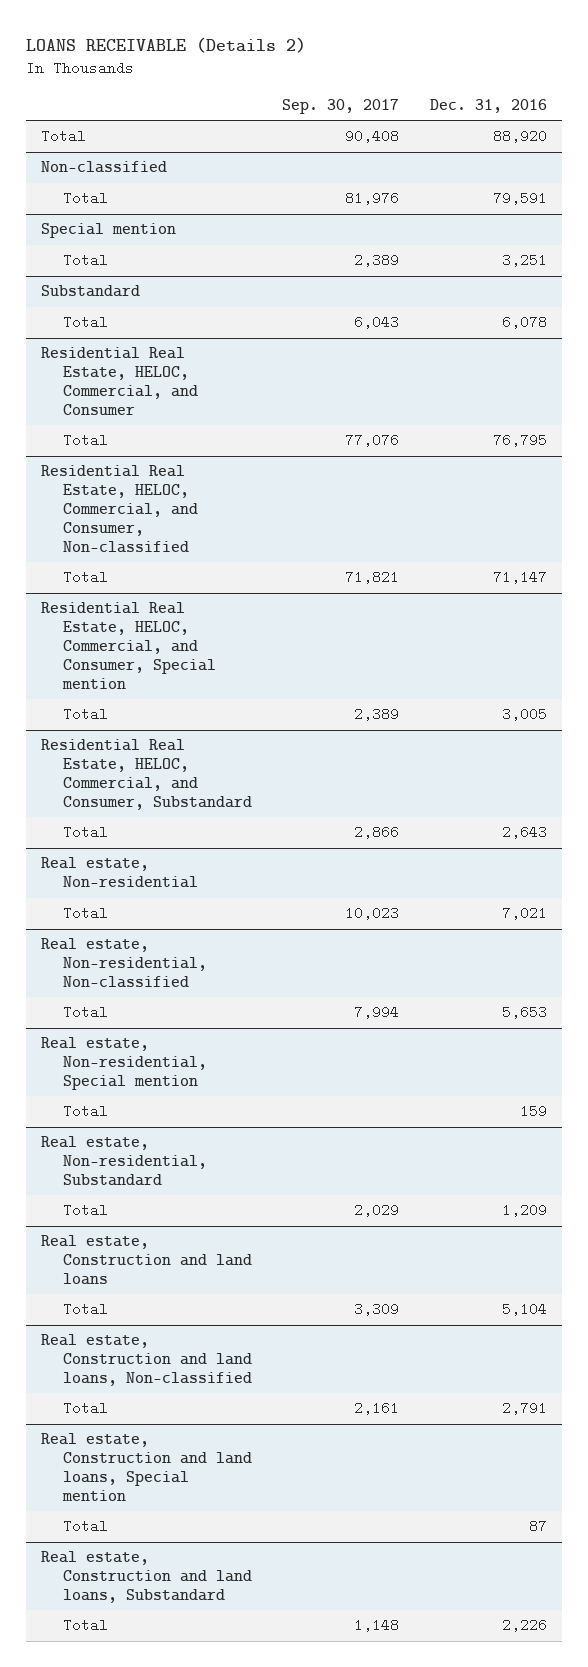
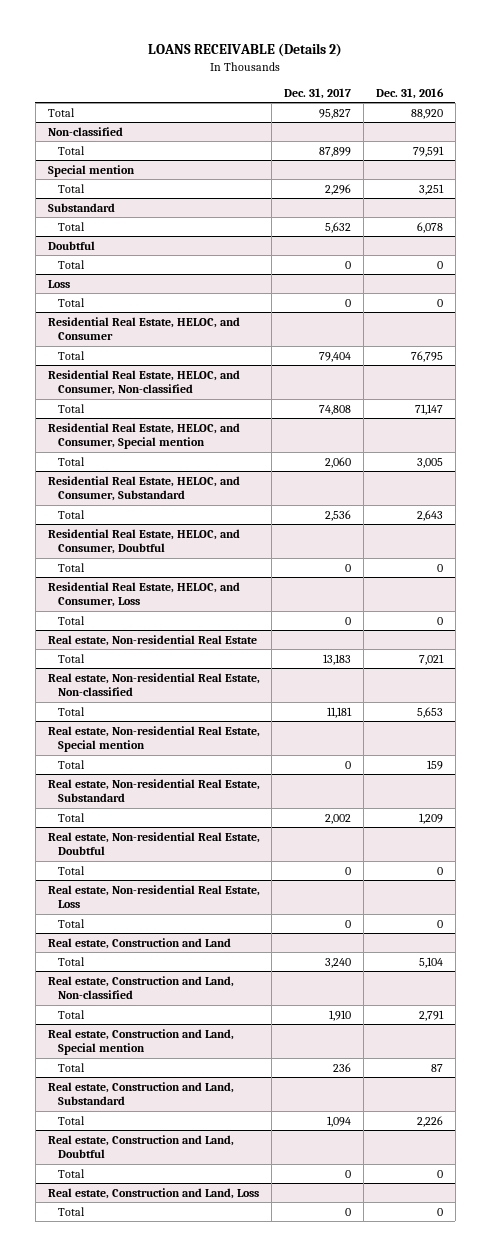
[282,98,400,114] Sep. 30, 2017 -> none
none -> [284,87,352,99] Dec. 31, 2017
none -> [47,240,95,250] Doubtful
none -> [57,259,85,269] Total
none -> [47,279,70,288] Loss
none -> [57,297,85,307] Total
[41,347,198,415] Residential Real Estate, HELOC, Commercial, and Consumer -> [47,316,240,341] Residential Real Estate, HELOC, and Consumer
[41,465,198,553] Residential Real Estate, HELOC, Commercial, and Consumer, Non-classified -> [47,369,240,396] Residential Real Estate, HELOC, and Consumer, Non-classified
[41,602,216,689] Residential Real Estate, HELOC, Commercial, and Consumer, Special mention -> [47,422,240,450] Residential Real Estate, HELOC, and Consumer, Special mention
[41,739,252,810] Residential Real Estate, HELOC, Commercial, and Consumer, Substandard -> [47,475,240,502] Residential Real Estate, HELOC, and Consumer, Substandard
none -> [47,528,240,555] Residential Real Estate, HELOC, and Consumer, Doubtful
none -> [57,562,85,572] Total
none -> [47,581,240,608] Residential Real Estate, HELOC, and Consumer, Loss
none -> [57,615,85,625] Total
[41,857,198,889] Real estate, Non-residential -> [47,634,257,646] Real estate, Non-residential Real Estate
[41,938,207,988] Real estate, Non-residential, Non-classified -> [47,672,260,697] Real estate, Non-residential Real Estate, Non-classified
[41,1037,207,1090] Real estate, Non-residential, Special mention -> [47,725,260,753] Real estate, Non-residential Real Estate, Special mention
[41,1136,207,1186] Real estate, Non-residential, Substandard -> [47,778,260,803] Real estate, Non-residential Real Estate, Substandard
none -> [47,831,260,856] Real estate, Non-residential Real Estate, Doubtful
none -> [57,865,85,875] Total
none -> [47,884,260,909] Real estate, Non-residential Real Estate, Loss
none -> [57,918,85,928] Total
[41,1235,252,1285] Real estate, Construction and land loans -> [47,937,231,949] Real estate, Construction and Land
[41,1334,252,1386] Real estate, Construction and land loans, Non-classified -> [47,975,234,1000] Real estate, Construction and Land, Non-classified
[41,1433,252,1501] Real estate, Construction and land loans, Special mention -> [47,1028,234,1056] Real estate, Construction and Land, Special mention
[41,1551,252,1603] Real estate, Construction and land loans, Substandard -> [47,1081,234,1106] Real estate, Construction and Land, Substandard
none -> [47,1134,234,1159] Real estate, Construction and Land, Doubtful
none -> [57,1168,85,1178] Total
none -> [47,1187,259,1199] Real estate, Construction and Land, Loss
none -> [57,1206,85,1216] Total

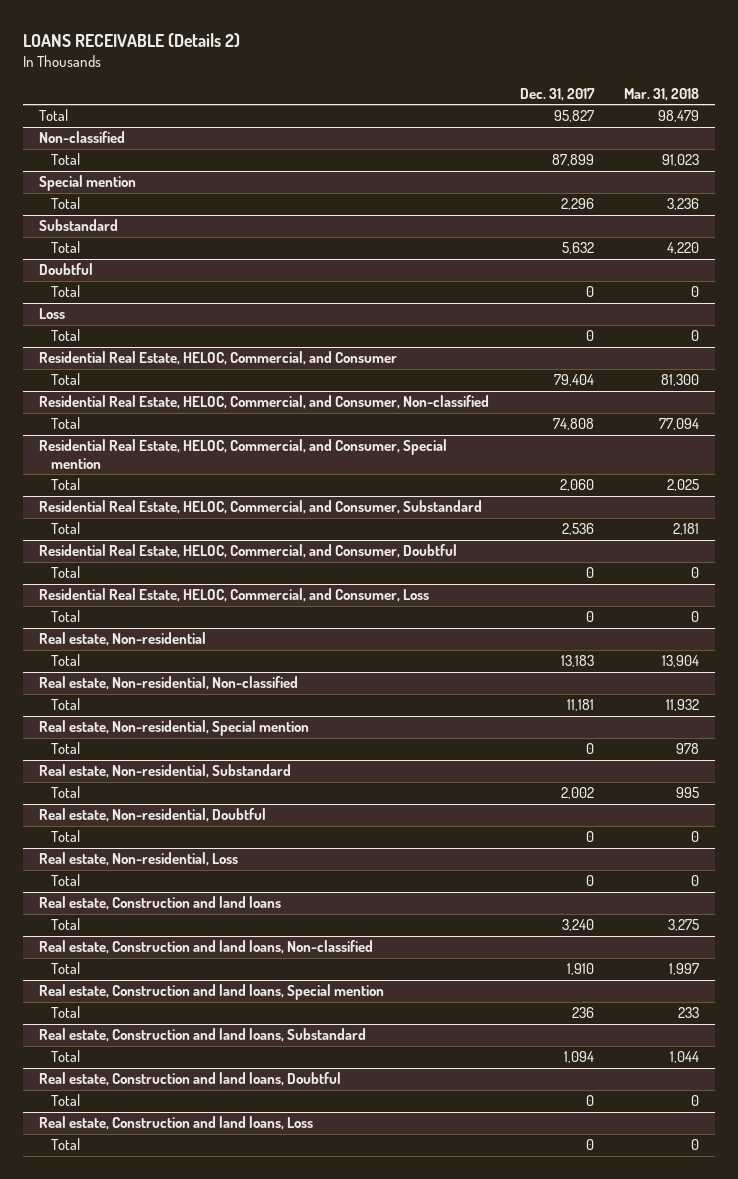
[375,87,444,99] Dec. 31, 2016 -> none
none -> [624,87,700,101] Mar. 31, 2018
[47,316,240,341] Residential Real Estate, HELOC, and Consumer -> [38,351,397,366] Residential Real Estate, HELOC, Commercial, and Consumer
[47,369,240,396] Residential Real Estate, HELOC, and Consumer, Non-classified -> [38,395,489,410] Residential Real Estate, HELOC, Commercial, and Consumer, Non-classified
[47,422,240,450] Residential Real Estate, HELOC, and Consumer, Special mention -> [38,439,447,469] Residential Real Estate, HELOC, Commercial, and Consumer, Special mention
[47,475,240,502] Residential Real Estate, HELOC, and Consumer, Substandard -> [38,500,482,515] Residential Real Estate, HELOC, Commercial, and Consumer, Substandard
[47,528,240,555] Residential Real Estate, HELOC, and Consumer, Doubtful -> [38,544,457,559] Residential Real Estate, HELOC, Commercial, and Consumer, Doubtful
[47,581,240,608] Residential Real Estate, HELOC, and Consumer, Loss -> [38,588,429,603] Residential Real Estate, HELOC, Commercial, and Consumer, Loss
[47,634,257,646] Real estate, Non-residential Real Estate -> [38,632,206,647] Real estate, Non-residential
[47,672,260,697] Real estate, Non-residential Real Estate, Non-classified -> [38,676,298,691] Real estate, Non-residential, Non-classified
[47,725,260,753] Real estate, Non-residential Real Estate, Special mention -> [38,720,309,737] Real estate, Non-residential, Special mention
[47,778,260,803] Real estate, Non-residential Real Estate, Substandard -> [38,764,291,779] Real estate, Non-residential, Substandard
[47,831,260,856] Real estate, Non-residential Real Estate, Doubtful -> [38,808,266,823] Real estate, Non-residential, Doubtful
[47,884,260,909] Real estate, Non-residential Real Estate, Loss -> [38,852,238,867] Real estate, Non-residential, Loss
[47,937,231,949] Real estate, Construction and Land -> [38,896,281,911] Real estate, Construction and land loans
[47,975,234,1000] Real estate, Construction and Land, Non-classified -> [38,940,373,955] Real estate, Construction and land loans, Non-classified
[47,1028,234,1056] Real estate, Construction and Land, Special mention -> [38,984,384,1001] Real estate, Construction and land loans, Special mention
[47,1081,234,1106] Real estate, Construction and Land, Substandard -> [38,1028,366,1043] Real estate, Construction and land loans, Substandard
[47,1134,234,1159] Real estate, Construction and Land, Doubtful -> [38,1072,341,1087] Real estate, Construction and land loans, Doubtful
[47,1187,259,1199] Real estate, Construction and Land, Loss -> [38,1116,313,1131] Real estate, Construction and land loans, Loss

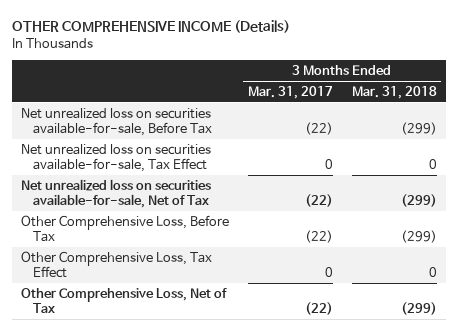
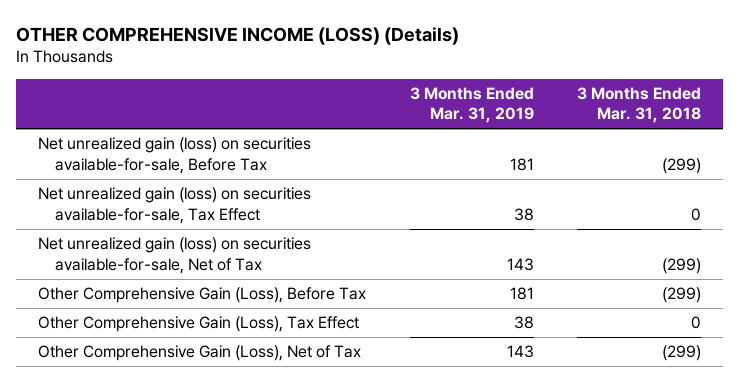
[12,20,291,34] OTHER COMPREHENSIVE INCOME (Details) -> [15,26,459,45] OTHER COMPREHENSIVE INCOME (LOSS) (Details)
[247,85,333,99] Mar. 31, 2017 -> none
none -> [409,86,534,124] 3 Months Ended Mar. 31, 2019
[21,107,213,137] Net unrealized loss on securities available-for-sale, Before Tax -> [37,137,311,174] Net unrealized gain (loss) on securities available-for-sale, Before Tax
[21,143,212,173] Net unrealized loss on securities available-for-sale, Tax Effect -> [37,187,311,224] Net unrealized gain (loss) on securities available-for-sale, Tax Effect
[21,178,212,209] Net unrealized loss on securities available-for-sale, Net of Tax -> [37,237,311,274] Net unrealized gain (loss) on securities available-for-sale, Net of Tax
[21,214,230,243] Other Comprehensive Loss, Before Tax -> [37,287,366,304] Other Comprehensive Gain (Loss), Before Tax
[21,250,213,279] Other Comprehensive Loss, Tax Effect -> [37,316,359,333] Other Comprehensive Gain (Loss), Tax Effect
[21,287,228,314] Other Comprehensive Loss, Net of Tax -> [37,345,361,362] Other Comprehensive Gain (Loss), Net of Tax

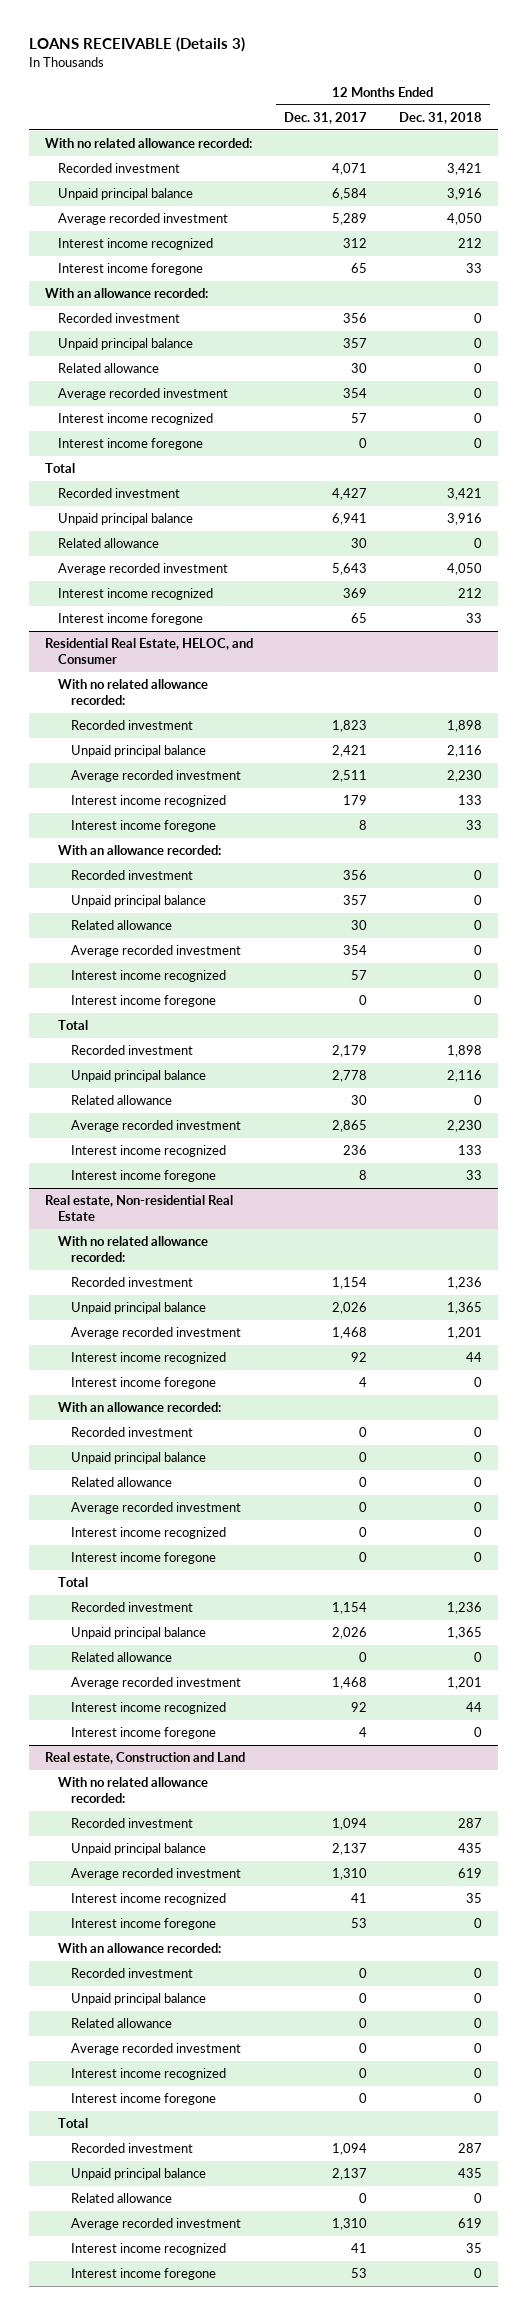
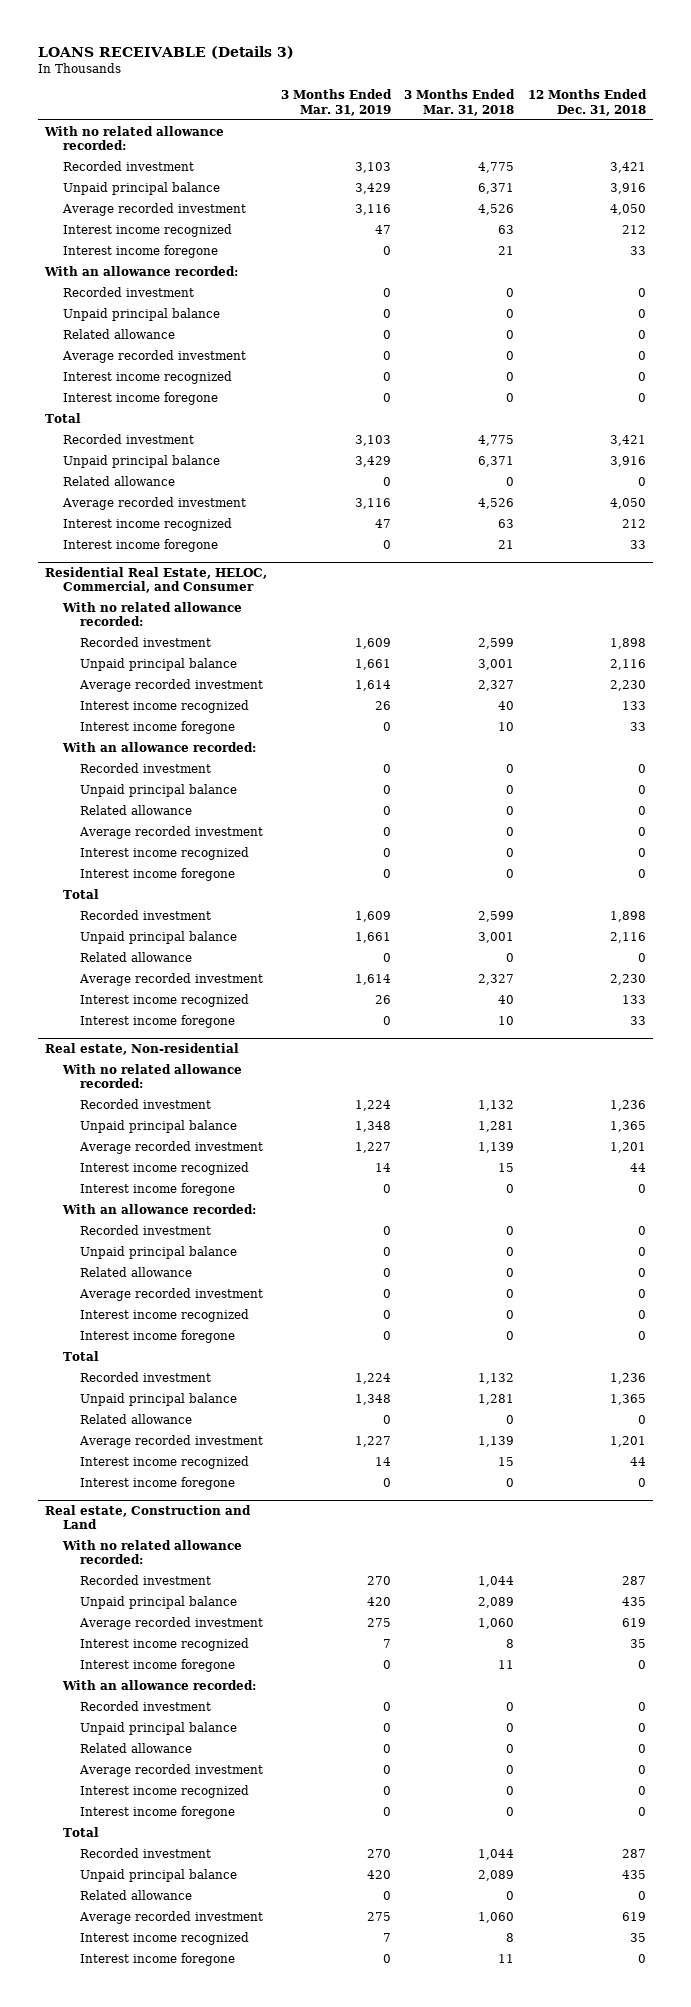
[284,111,368,124] Dec. 31, 2017 -> none
none -> [280,89,392,116] 3 Months Ended Mar. 31, 2019
none -> [404,89,516,116] 3 Months Ended Mar. 31, 2018
[44,638,253,665] Residential Real Estate, HELOC, and Consumer -> [45,566,268,594] Residential Real Estate, HELOC, Commercial, and Consumer
[44,1195,233,1222] Real estate, Non-residential Real Estate -> [45,1042,240,1055] Real estate, Non-residential

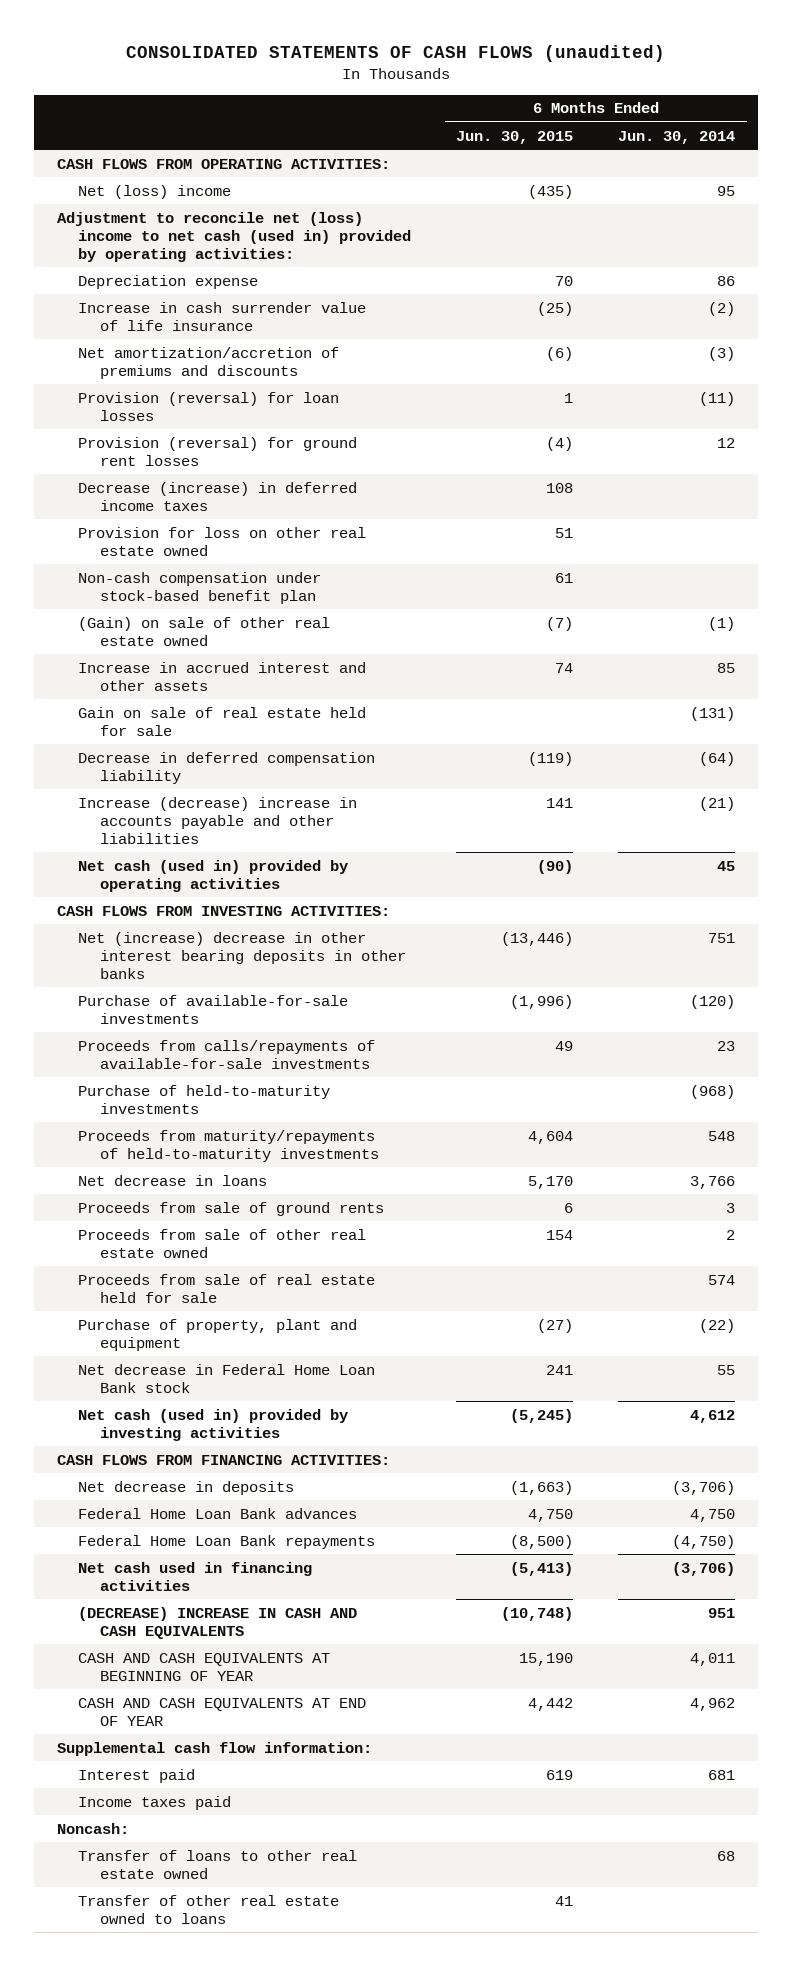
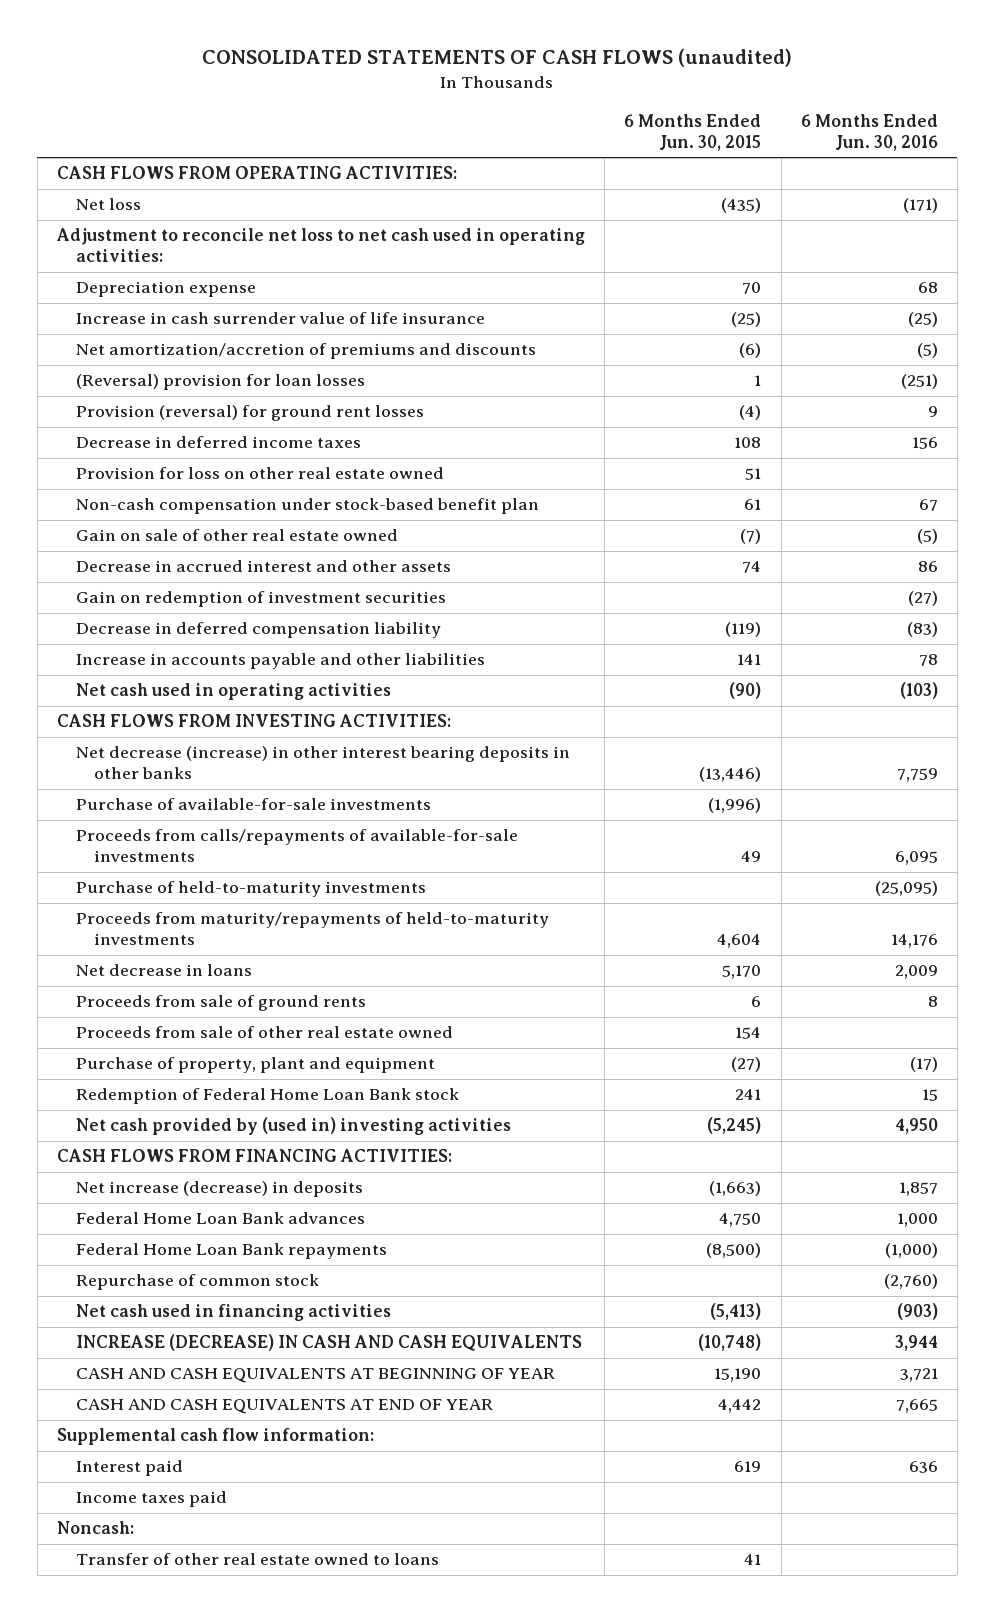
[618,130,736,144] Jun. 30, 2014 -> none
none -> [800,113,938,151] 6 Months Ended Jun. 30, 2016
[78,184,232,199] Net (loss) income -> [75,198,141,211] Net loss
[56,211,412,262] Adjustment to reconcile net (loss) income to net cash (used in) provided by operating activities: -> [56,228,586,263] Adjustment to reconcile net loss to net cash used in operating activities:
[78,391,340,421] Provision (reversal) for loan losses -> [75,374,365,391] (Reversal) provision for loan losses
[78,481,358,511] Decrease (increase) in deferred income taxes -> [75,436,361,449] Decrease in deferred income taxes
[78,706,367,736] Gain on sale of real estate held for sale -> none
[78,616,331,646] (Gain) on sale of other real estate owned -> [75,529,398,542] Gain on sale of other real estate owned
[78,661,367,691] Increase in accrued interest and other assets -> [75,560,451,573] Decrease in accrued interest and other assets
none -> [75,591,446,608] Gain on redemption of investment securities
[78,796,358,844] Increase (decrease) increase in accounts payable and other liabilities -> [75,653,485,670] Increase in accounts payable and other liabilities
[78,859,349,892] Net cash (used in) provided by operating activities -> [75,683,391,701] Net cash used in operating activities
[78,931,407,979] Net (increase) decrease in other interest bearing deposits in other banks -> [75,746,570,780] Net decrease (increase) in other interest bearing deposits in other banks
[78,1273,376,1303] Proceeds from sale of real estate held for sale -> none
[78,1363,376,1393] Net decrease in Federal Home Loan Bank stock -> [75,1088,459,1105] Redemption of Federal Home Loan Bank stock
[78,1408,349,1441] Net cash (used in) provided by investing activities -> [75,1117,511,1136] Net cash provided by (used in) investing activities
[78,1480,295,1495] Net decrease in deposits -> [75,1181,363,1198] Net increase (decrease) in deposits
none -> [75,1274,319,1291] Repurchase of common stock
[78,1606,358,1639] (DECREASE) INCREASE IN CASH AND CASH EQUIVALENTS -> [75,1334,582,1352] INCREASE (DECREASE) IN CASH AND CASH EQUIVALENTS
[78,1849,358,1879] Transfer of loans to other real estate owned -> none

